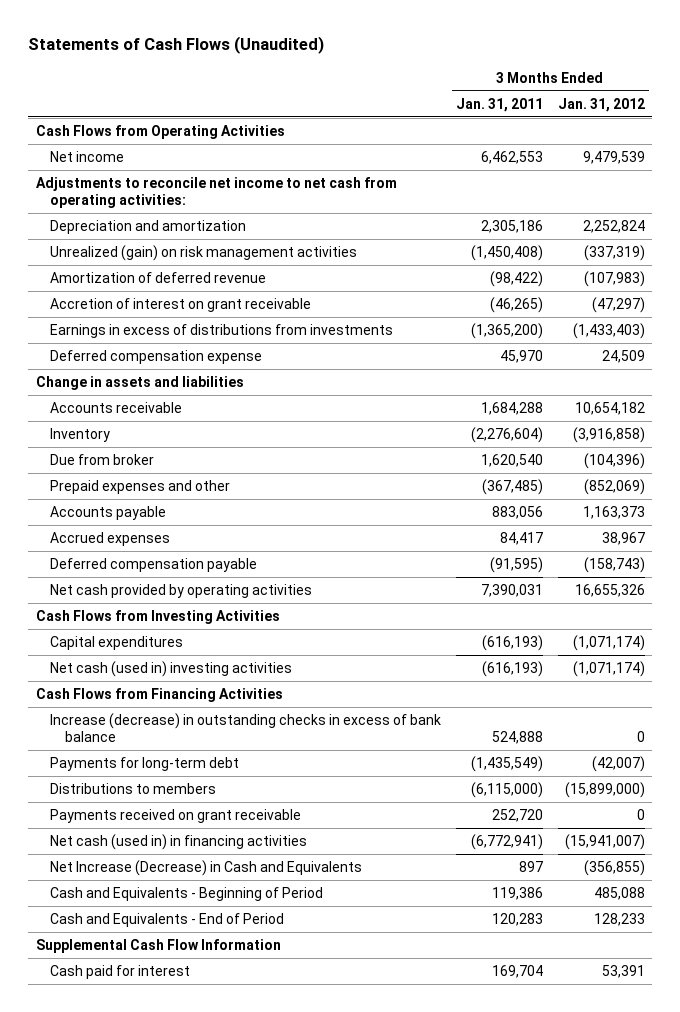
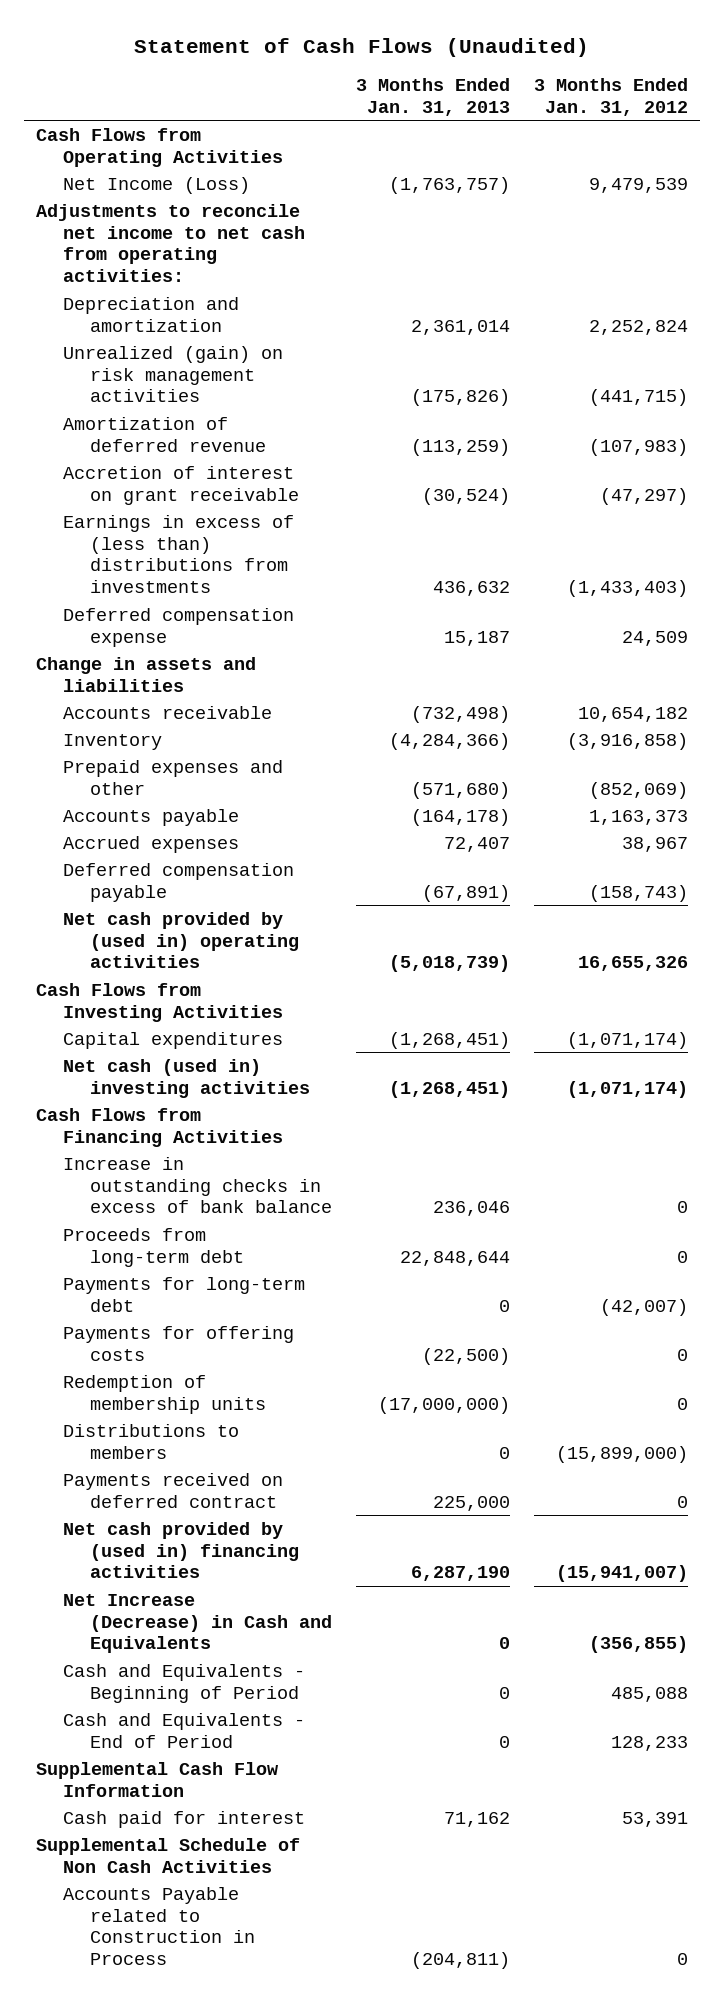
[28,36,325,55] Statements of Cash Flows (Unaudited) -> [134,37,590,57] Statement of Cash Flows (Unaudited)
[456,97,544,112] Jan. 31, 2011 -> none
none -> [355,77,510,116] 3 Months Ended Jan. 31, 2013
[50,151,125,163] Net income -> [63,176,251,194] Net Income (Loss)
[583,245,645,262] (337,319) -> [589,389,689,407] (441,715)
[50,324,394,339] Earnings in excess of distributions from investments -> [63,514,295,594] Earnings in excess of (less than) distributions from investments
[50,454,155,466] Due from broker -> none
[50,584,313,599] Net cash provided by operating activities -> [63,911,299,969] Net cash provided by (used in) operating activities
[50,713,442,743] Increase (decrease) in outstanding checks in excess of bank balance -> [63,1156,332,1214] Increase in outstanding checks in excess of bank balance
none -> [63,1227,244,1267] Proceeds from long-term debt
none -> [63,1325,295,1361] Payments for offering costs
none -> [63,1374,266,1414] Redemption of membership units
[50,809,302,824] Payments received on grant receivable -> none
none -> [63,1472,284,1508] Payments received on deferred contract
[50,834,308,851] Net cash (used in) in financing activities -> [63,1521,299,1579] Net cash provided by (used in) financing activities
none -> [36,1837,301,1873] Supplemental Schedule of Non Cash Activities
none -> [63,1886,255,1966] Accounts Payable related to Construction in Process

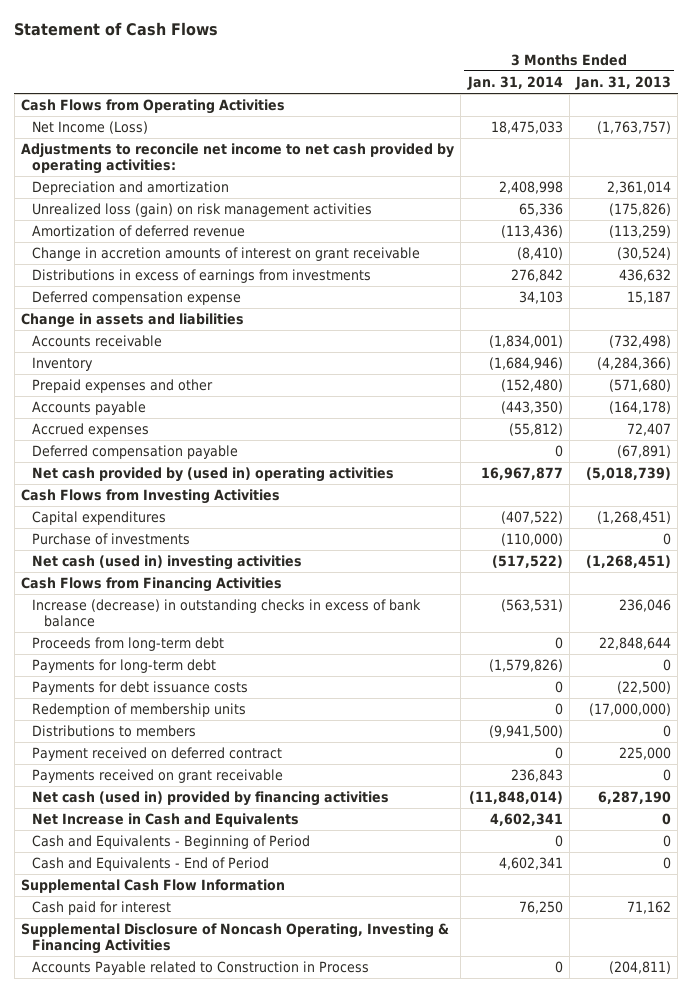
[134,37,590,57] Statement of Cash Flows (Unaudited) -> [14,22,219,37] Statement of Cash Flows
[534,77,689,116] 3 Months Ended Jan. 31, 2012 -> none
none -> [466,76,563,91] Jan. 31, 2014
[36,203,306,283] Adjustments to reconcile net income to net cash from operating activities: -> [20,143,454,174] Adjustments to reconcile net income to net cash provided by operating activities:
[63,345,284,403] Unrealized (gain) on risk management activities -> [32,203,373,218] Unrealized loss (gain) on risk management activities
[63,465,299,505] Accretion of interest on grant receivable -> [32,247,421,262] Change in accretion amounts of interest on grant receivable
[63,514,295,594] Earnings in excess of (less than) distributions from investments -> [32,269,372,284] Distributions in excess of earnings from investments
none -> [32,533,191,546] Purchase of investments
[63,1156,332,1214] Increase in outstanding checks in excess of bank balance -> [32,599,422,627] Increase (decrease) in outstanding checks in excess of bank balance
[63,1325,295,1361] Payments for offering costs -> [32,681,249,696] Payments for debt issuance costs
[63,1472,284,1508] Payments received on deferred contract -> [32,747,283,762] Payment received on deferred contract
none -> [32,769,284,784] Payments received on grant receivable
[63,1521,299,1579] Net cash provided by (used in) financing activities -> [32,791,390,807] Net cash (used in) provided by financing activities
[63,1593,332,1654] Net Increase (Decrease) in Cash and Equivalents -> [32,813,300,828] Net Increase in Cash and Equivalents
[36,1837,301,1873] Supplemental Schedule of Non Cash Activities -> [20,923,449,954] Supplemental Disclosure of Noncash Operating, Investing & Financing Activities

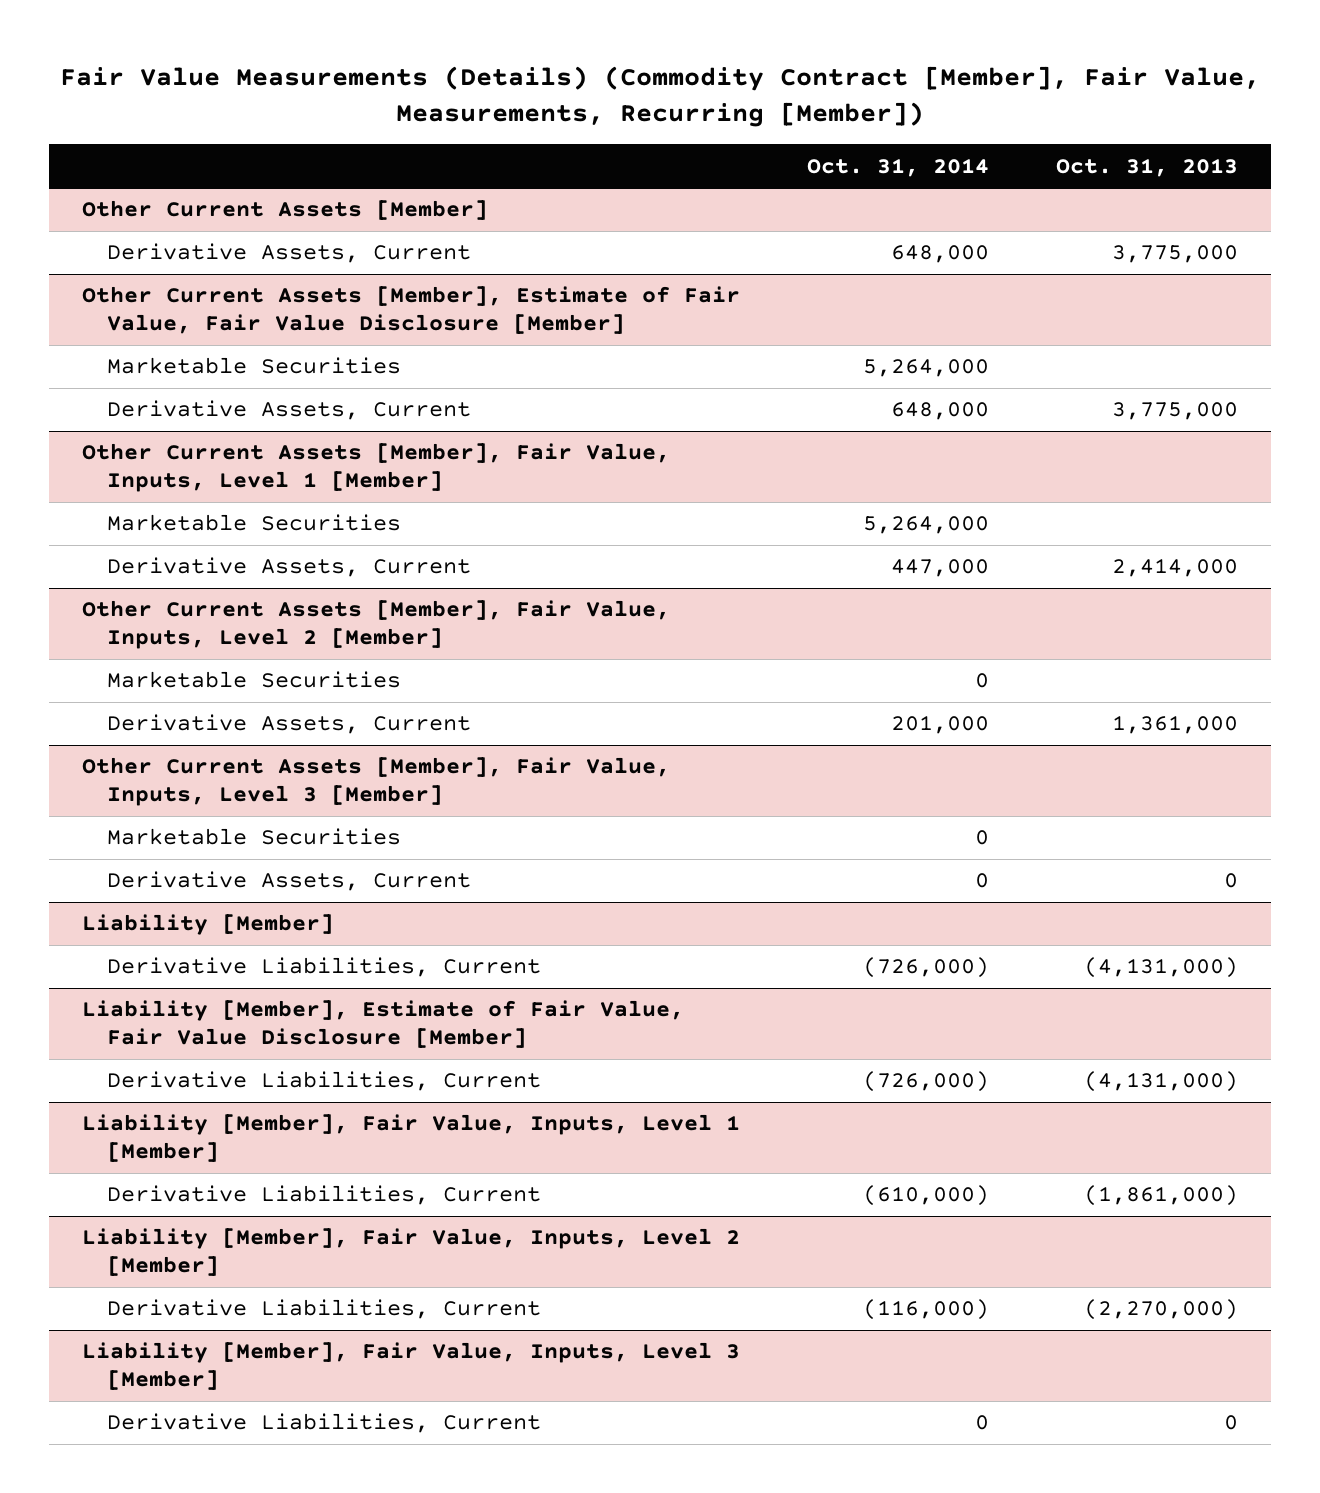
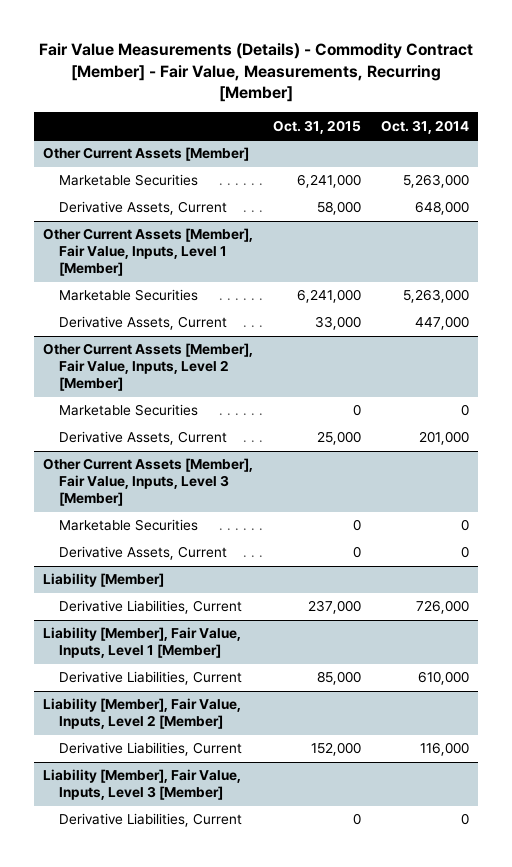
[59,65,1260,127] Fair Value Measurements (Details) (Commodity Contract [Member], Fair Value, Measurements, Recurring [Member]) -> [38,43,473,103] Fair Value Measurements (Details) - Commodity Contract [Member] - Fair Value, Measurements, Recurring [Member]
[1055,157,1238,177] Oct. 31, 2013 -> none
none -> [272,119,361,134] Oct. 31, 2015
[107,243,472,264] Derivative Assets, Current -> none
[82,286,741,335] Other Current Assets [Member], Estimate of Fair Value, Fair Value Disclosure [Member] -> none
[862,359,989,378] 5,264,000 -> [402,174,469,189] 5,263,000
[862,516,989,535] 5,264,000 -> [402,289,469,304] 5,263,000
[82,1000,685,1049] Liability [Member], Estimate of Fair Value, Fair Value Disclosure [Member] -> none
[107,1071,542,1092] Derivative Liabilities, Current -> none
[862,957,989,979] (726,000) -> [415,600,469,615] 726,000
[862,1185,989,1207] (610,000) -> [417,671,469,686] 610,000
[862,1299,989,1321] (116,000) -> [419,742,469,757] 116,000

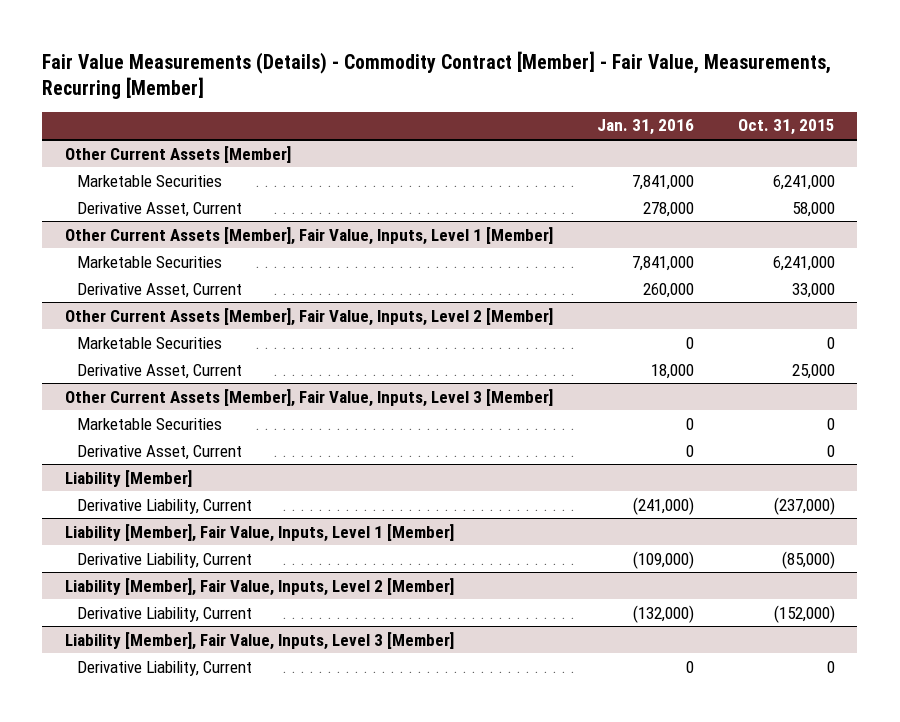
[380,119,469,134] Oct. 31, 2014 -> none
none -> [596,119,694,136] Jan. 31, 2016
[58,201,227,216] Derivative Assets, Current -> [76,201,242,217] Derivative Asset, Current
[58,316,227,331] Derivative Assets, Current -> [76,282,242,298] Derivative Asset, Current
[58,431,227,446] Derivative Assets, Current -> [76,363,242,379] Derivative Asset, Current
[58,546,227,561] Derivative Assets, Current -> [76,444,242,460] Derivative Asset, Current
[58,600,242,615] Derivative Liabilities, Current -> [76,498,252,514] Derivative Liability, Current
[307,600,361,615] 237,000 -> [774,496,836,515] (237,000)
[58,671,242,686] Derivative Liabilities, Current -> [76,552,252,568] Derivative Liability, Current
[316,671,361,686] 85,000 -> [782,550,836,569] (85,000)
[58,742,242,757] Derivative Liabilities, Current -> [76,606,252,622] Derivative Liability, Current
[310,742,361,757] 152,000 -> [774,604,836,623] (152,000)
[58,813,242,828] Derivative Liabilities, Current -> [76,660,252,676] Derivative Liability, Current

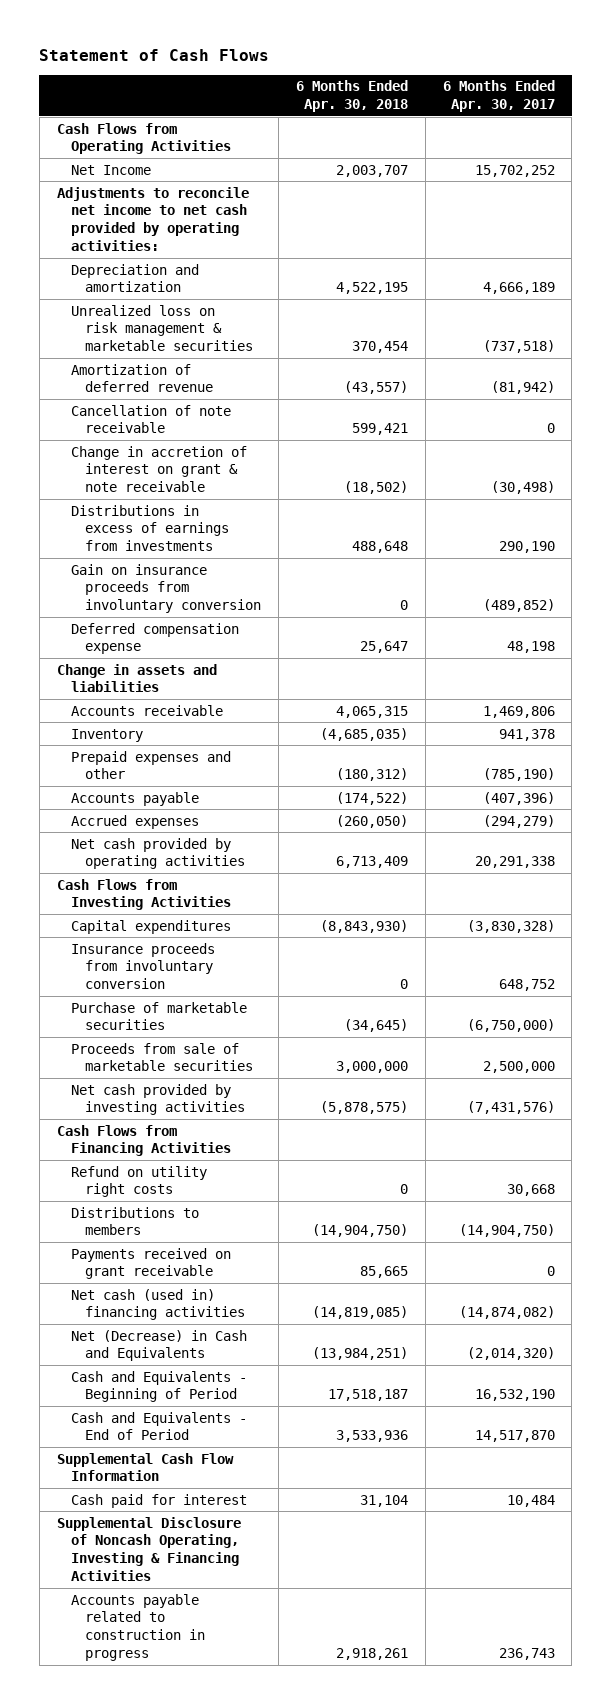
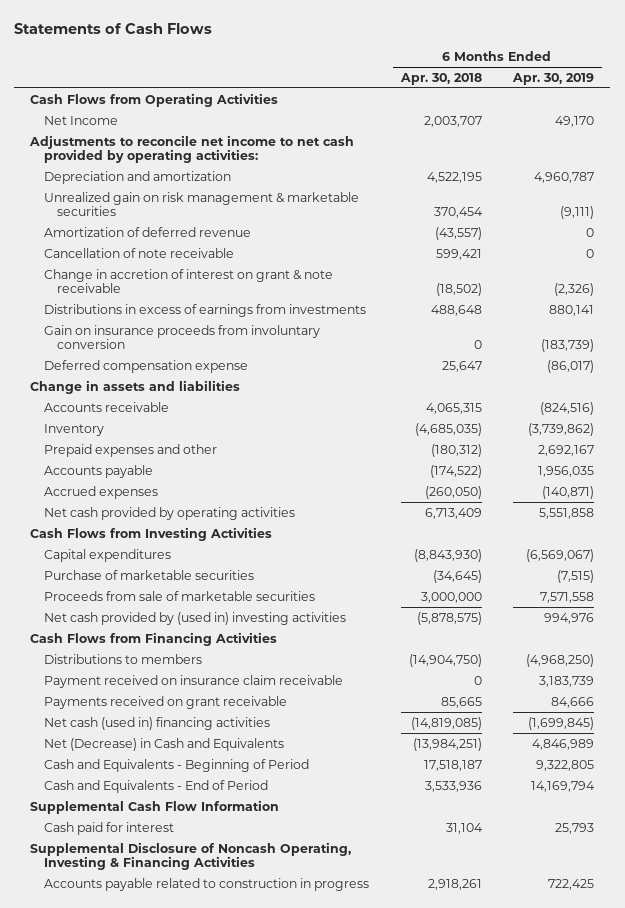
[39,48,270,61] Statement of Cash Flows -> [14,22,213,34] Statements of Cash Flows
[442,80,555,113] 6 Months Ended Apr. 30, 2017 -> none
none -> [512,72,595,85] Apr. 30, 2019
[70,304,254,352] Unrealized loss on risk management & marketable securities -> [43,191,359,217] Unrealized gain on risk management & marketable securities
[70,942,215,990] Insurance proceeds from involuntary conversion -> none
[70,1083,246,1116] Net cash provided by investing activities -> [43,611,346,625] Net cash provided by (used in) investing activities
[70,1165,207,1198] Refund on utility right costs -> none
none -> [43,674,343,688] Payment received on insurance claim receivable

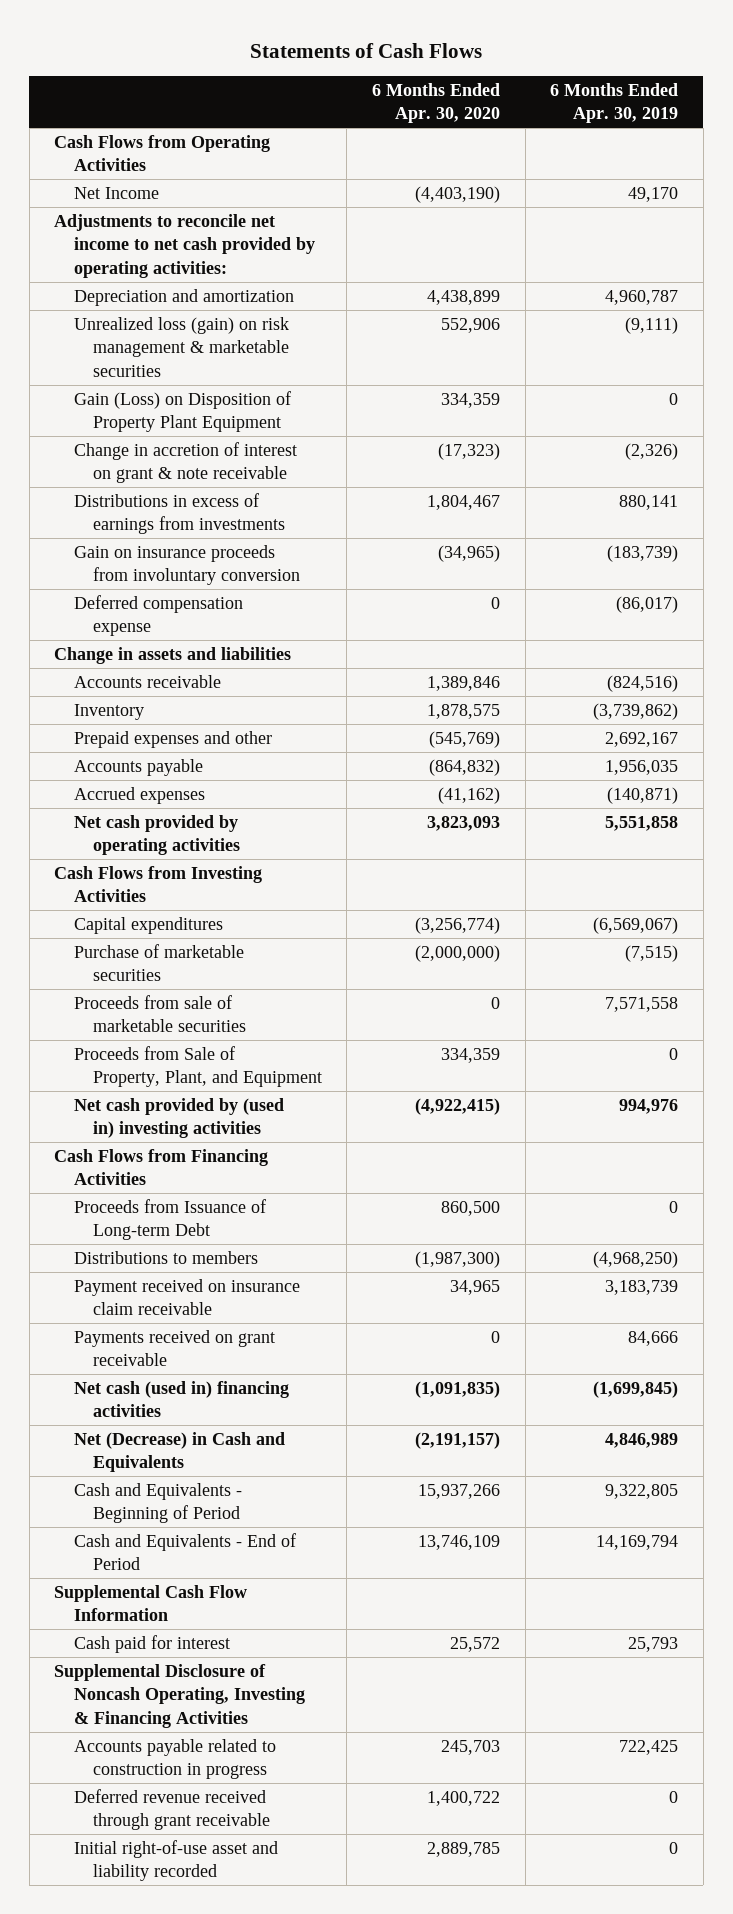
[399,72,482,85] Apr. 30, 2018 -> none
none -> [371,82,500,124] 6 Months Ended Apr. 30, 2020
[43,226,251,237] Amortization of deferred revenue -> none
[43,247,234,258] Cancellation of note receivable -> none
[43,191,359,217] Unrealized gain on risk management & marketable securities -> [73,317,289,377] Unrealized loss (gain) on risk management & marketable securities
none -> [73,391,291,433] Gain (Loss) on Disposition of Property Plant Equipment
none -> [73,1046,322,1088] Proceeds from Sale of Property, Plant, and Equipment
none -> [73,1199,266,1241] Proceeds from Issuance of Long-term Debt
none -> [73,1789,270,1831] Deferred revenue received through grant receivable
none -> [73,1840,278,1882] Initial right-of-use asset and liability recorded

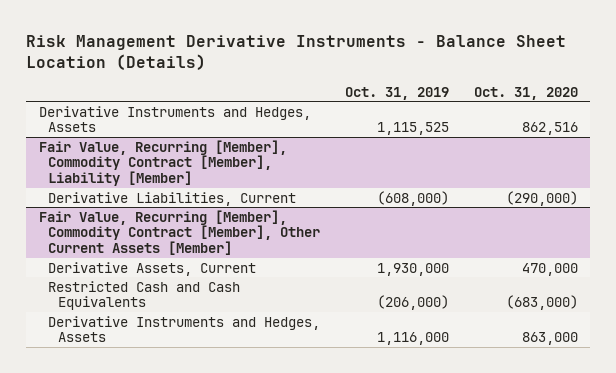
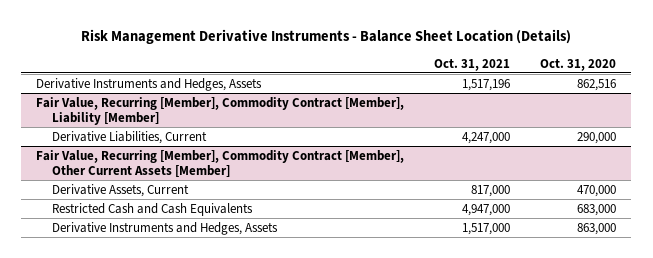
[344,86,449,100] Oct. 31, 2019 -> none
none -> [434,58,511,71] Oct. 31, 2021
[505,190,578,206] (290,000) -> [577,131,617,144] 290,000
[505,295,578,311] (683,000) -> [577,203,617,216] 683,000

